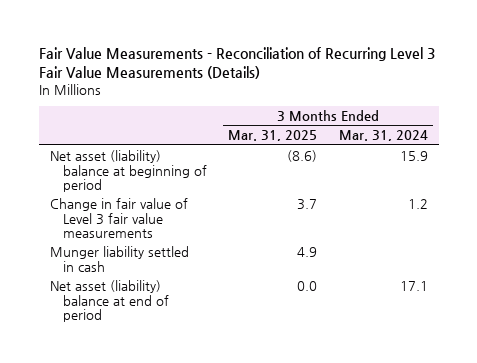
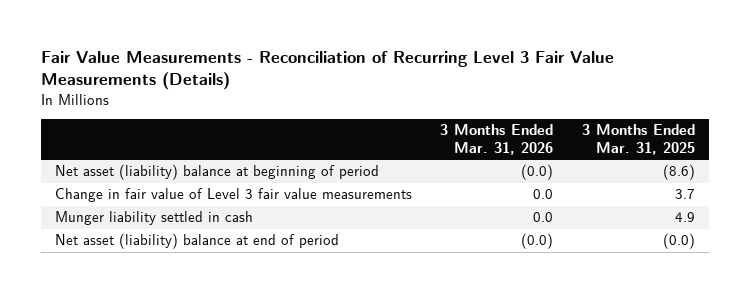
[338,130,428,142] Mar. 31, 2024 -> none
none -> [440,124,554,155] 3 Months Ended Mar. 31, 2026
[297,281,318,292] 0.0 -> [662,233,695,250] (0.0)

